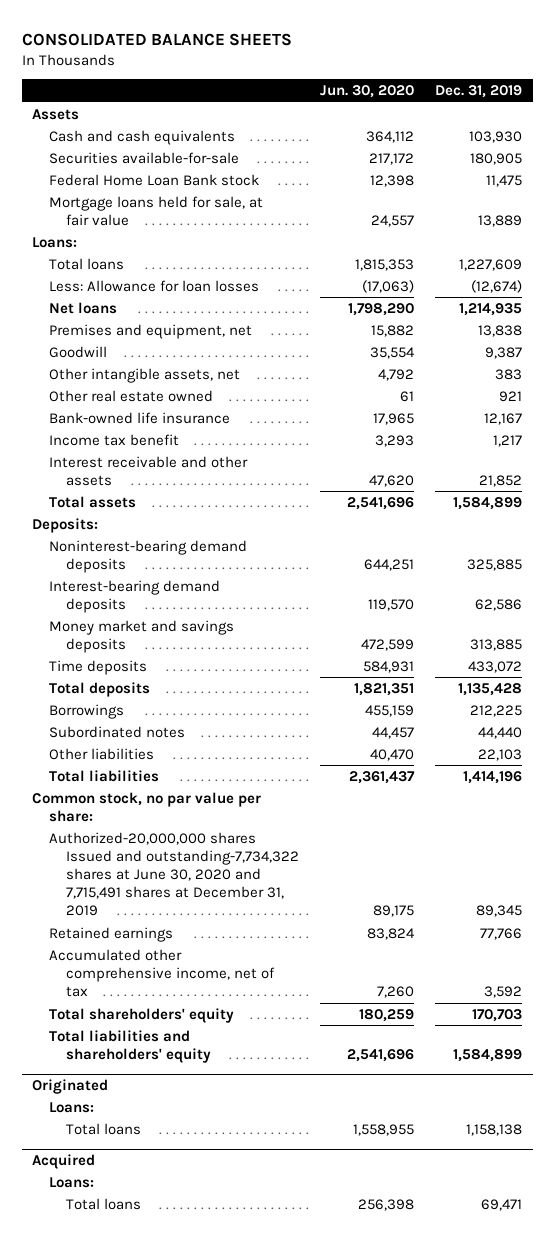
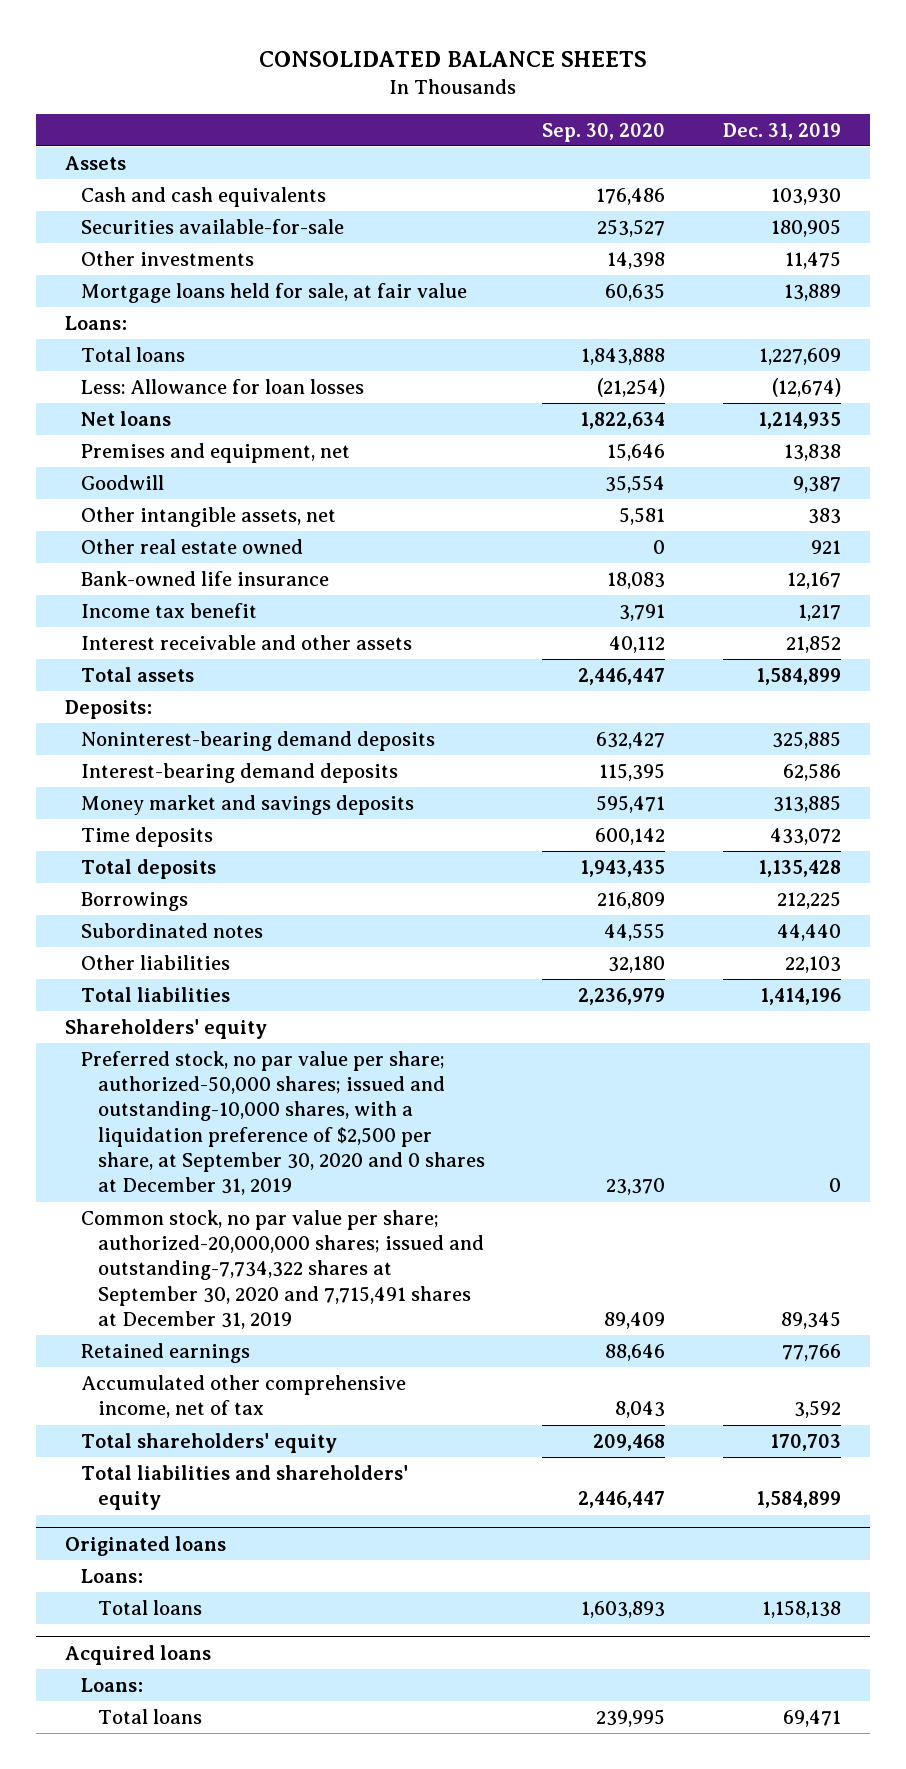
[319,85,414,99] Jun. 30, 2020 -> none
none -> [542,122,666,142] Sep. 30, 2020
[48,173,259,186] Federal Home Loan Bank stock -> [81,251,255,267] Other investments
[32,791,262,822] Common stock, no par value per share: -> none
none -> [65,1019,268,1040] Shareholders' equity
none -> [81,1051,485,1196] Preferred stock, no par value per share; authorized-50,000 shares; issued and outstanding-10,000 shares, with a liquidation preference of $2,500 per share, at September 30, 2020 and 0 shares at December 31, 2019
[48,831,299,917] Authorized-20,000,000 shares Issued and outstanding-7,734,322 shares at June 30, 2020 and 7,715,491 shares at December 31, 2019 -> [81,1210,484,1329] Common stock, no par value per share; authorized-20,000,000 shares; issued and outstanding-7,734,322 shares at September 30, 2020 and 7,715,491 shares at December 31, 2019
[32,1078,109,1094] Originated -> [65,1535,227,1556] Originated loans
[32,1153,96,1169] Acquired -> [65,1644,212,1665] Acquired loans

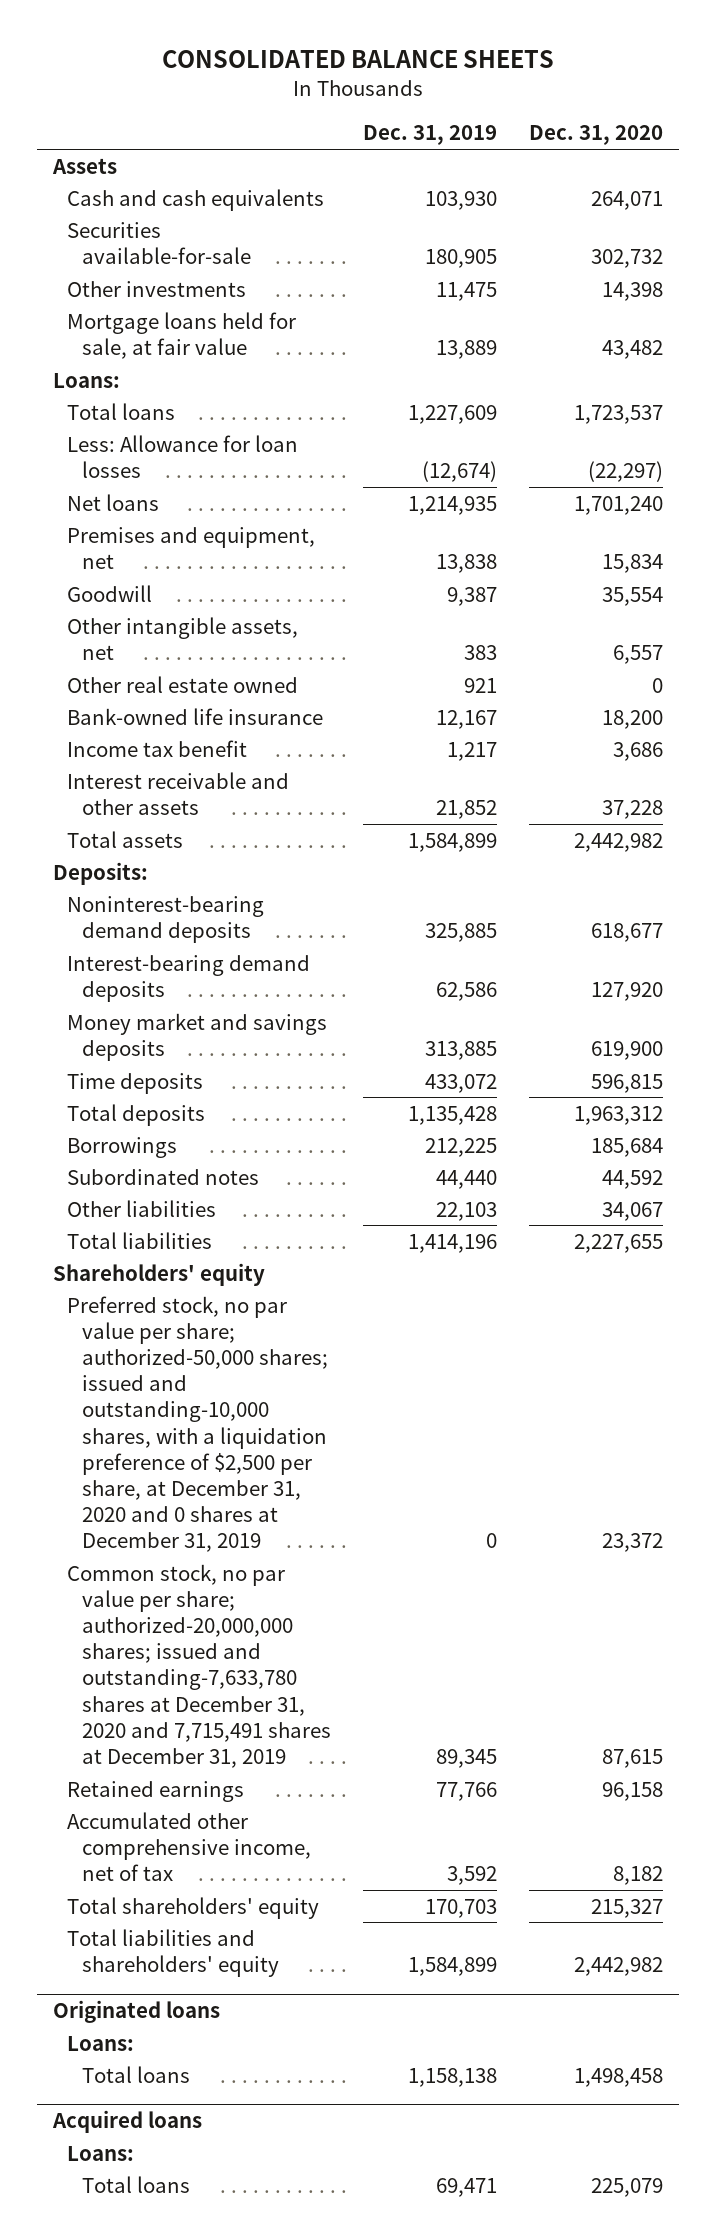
[542,122,666,142] Sep. 30, 2020 -> none
none -> [529,125,664,146] Dec. 31, 2020
[81,1051,485,1196] Preferred stock, no par value per share; authorized-50,000 shares; issued and outstanding-10,000 shares, with a liquidation preference of $2,500 per share, at September 30, 2020 and 0 shares at December 31, 2019 -> [67,1295,328,1553] Preferred stock, no par value per share; authorized-50,000 shares; issued and outstanding-10,000 shares, with a liquidation preference of $2,500 per share, at December 31, 2020 and 0 shares at December 31, 2019
[81,1210,484,1329] Common stock, no par value per share; authorized-20,000,000 shares; issued and outstanding-7,734,322 shares at September 30, 2020 and 7,715,491 shares at December 31, 2019 -> [67,1563,331,1769] Common stock, no par value per share; authorized-20,000,000 shares; issued and outstanding-7,633,780 shares at December 31, 2020 and 7,715,491 shares at December 31, 2019

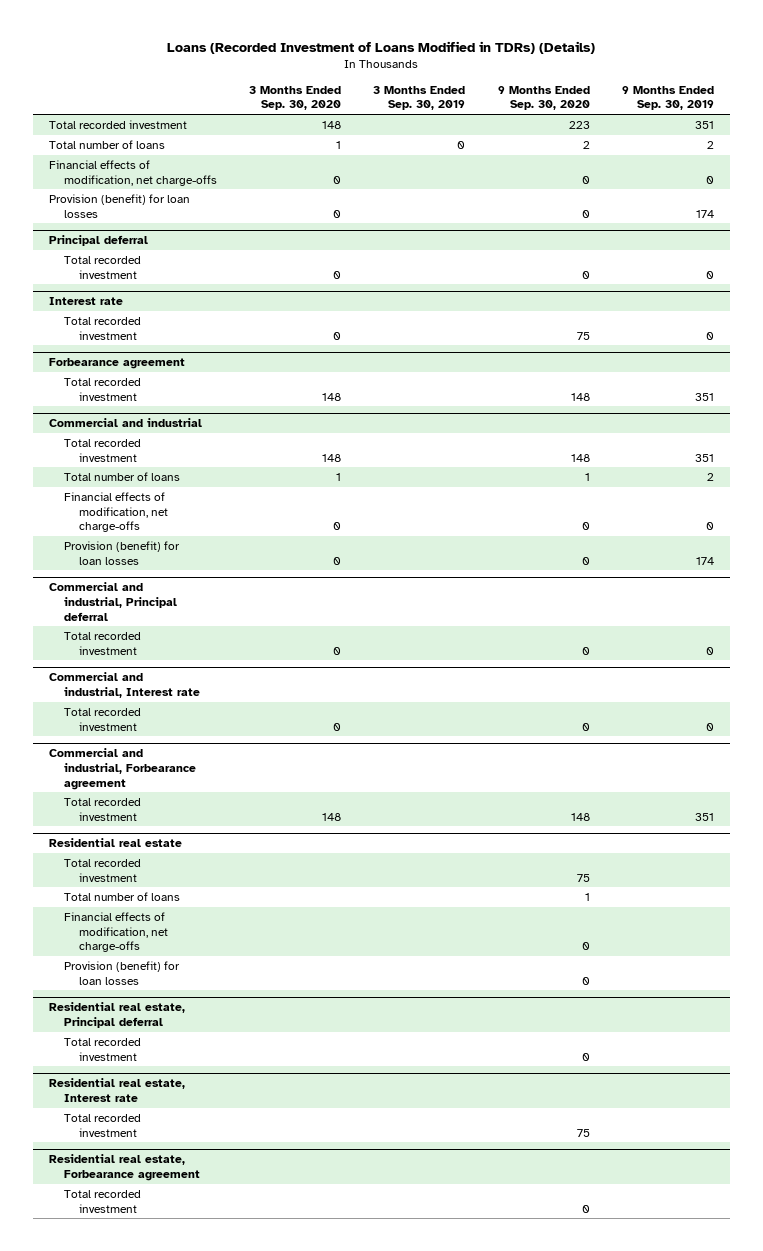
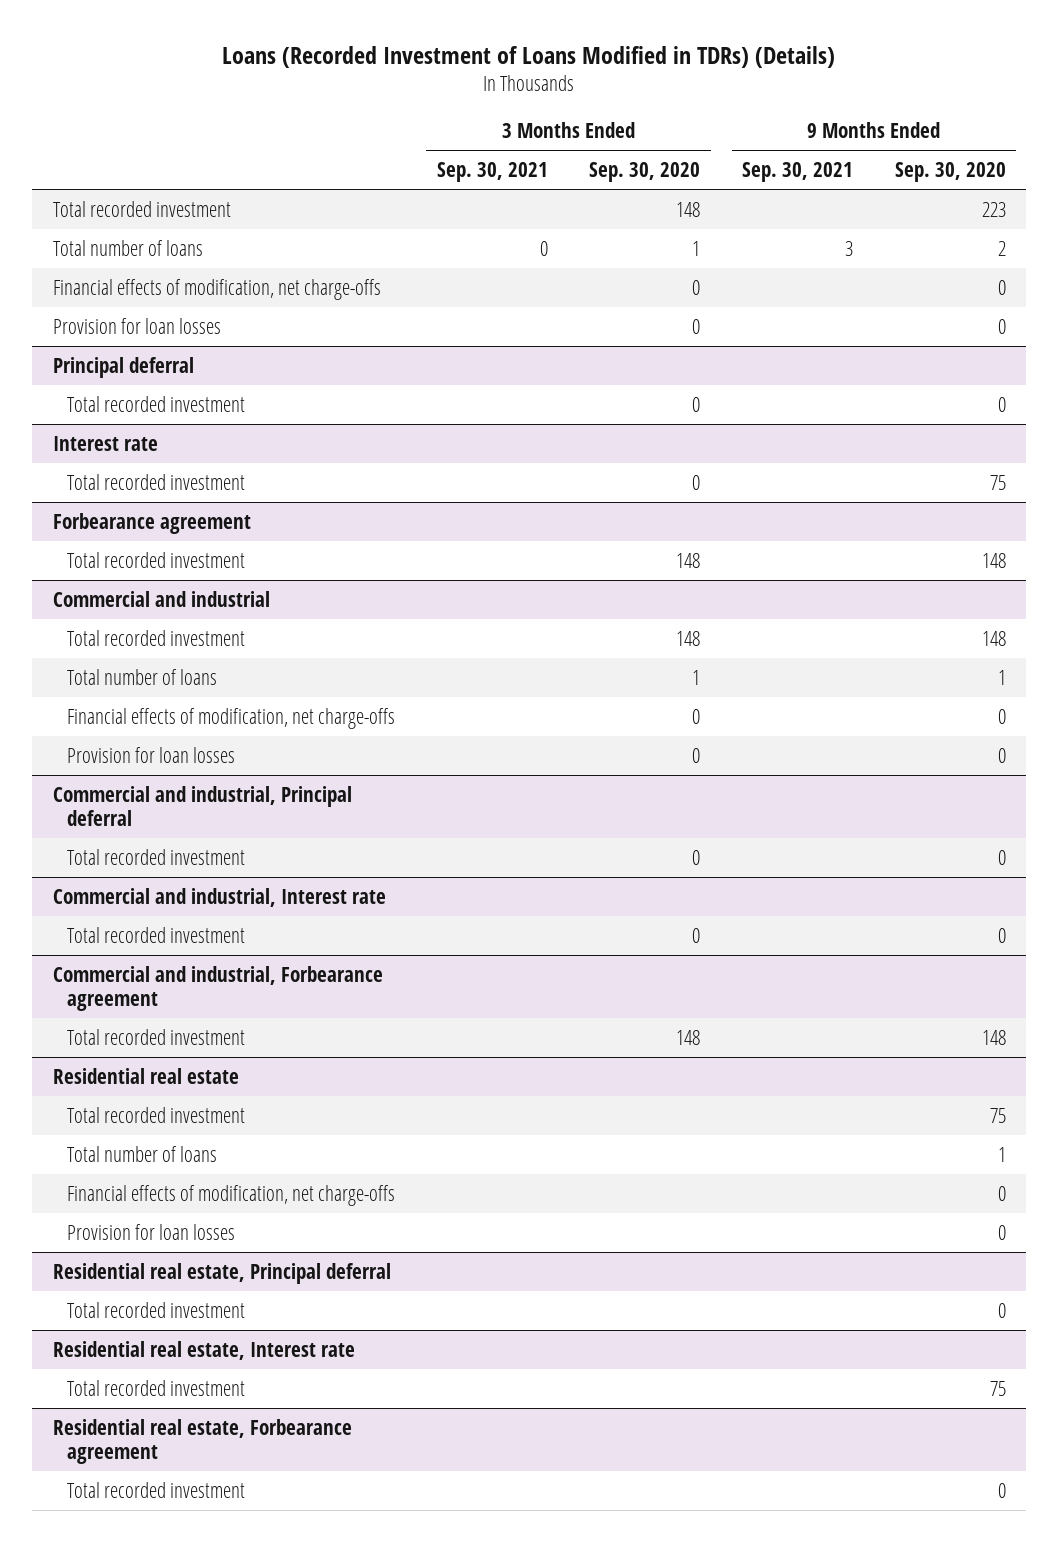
[373,85,466,111] 3 Months Ended Sep. 30, 2019 -> none
[621,85,714,111] 9 Months Ended Sep. 30, 2019 -> none
none -> [436,161,548,182] Sep. 30, 2021
none -> [742,161,854,182] Sep. 30, 2021
[48,193,190,218] Provision (benefit) for loan losses -> [52,317,221,334] Provision for loan losses
[64,540,181,565] Provision (benefit) for loan losses -> [67,746,236,763] Provision for loan losses
[64,960,181,985] Provision (benefit) for loan losses -> [67,1223,236,1240] Provision for loan losses

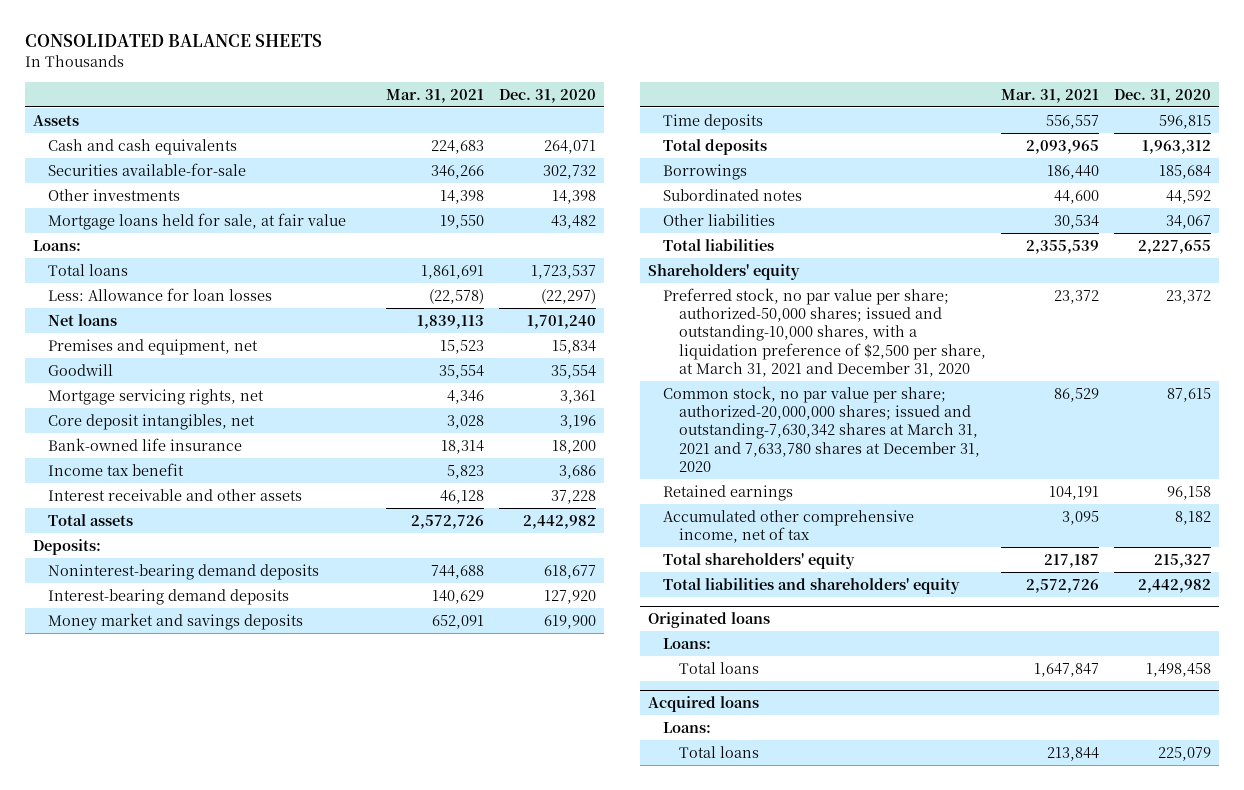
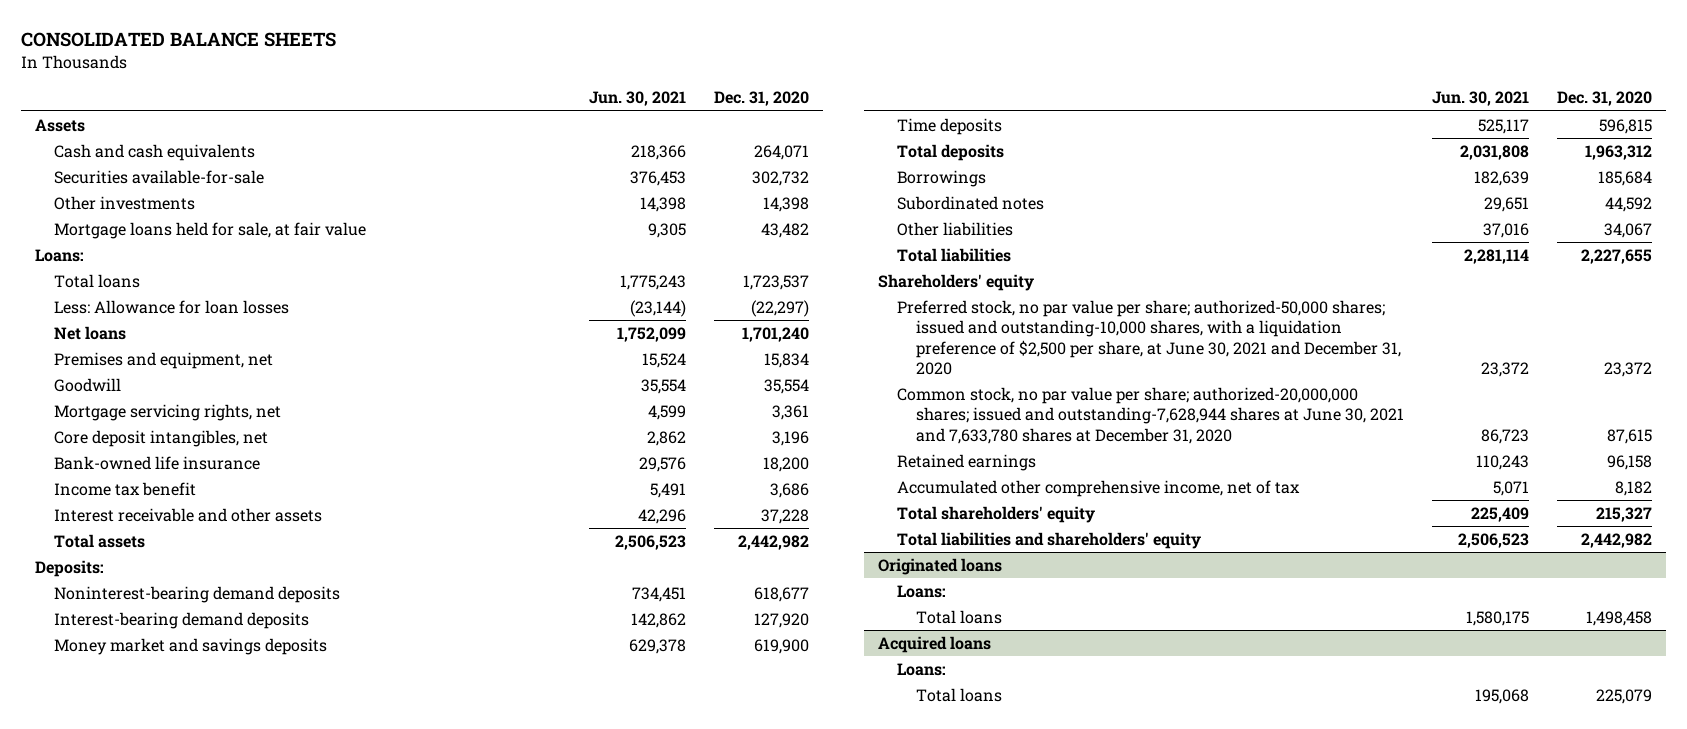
[385,88,484,103] Mar. 31, 2021 -> none
none -> [589,91,687,107] Jun. 30, 2021
[663,287,986,377] Preferred stock, no par value per share; authorized-50,000 shares; issued and outstanding-10,000 shares, with a liquidation preference of $2,500 per share, at March 31, 2021 and December 31, 2020 -> [896,300,1401,375] Preferred stock, no par value per share; authorized-50,000 shares; issued and outstanding-10,000 shares, with a liquidation preference of $2,500 per share, at June 30, 2021 and December 31, 2020
[663,385,980,472] Common stock, no par value per share; authorized-20,000,000 shares; issued and outstanding-7,630,342 shares at March 31, 2021 and 7,633,780 shares at December 31, 2020 -> [896,387,1404,444] Common stock, no par value per share; authorized-20,000,000 shares; issued and outstanding-7,628,944 shares at June 30, 2021 and 7,633,780 shares at December 31, 2020

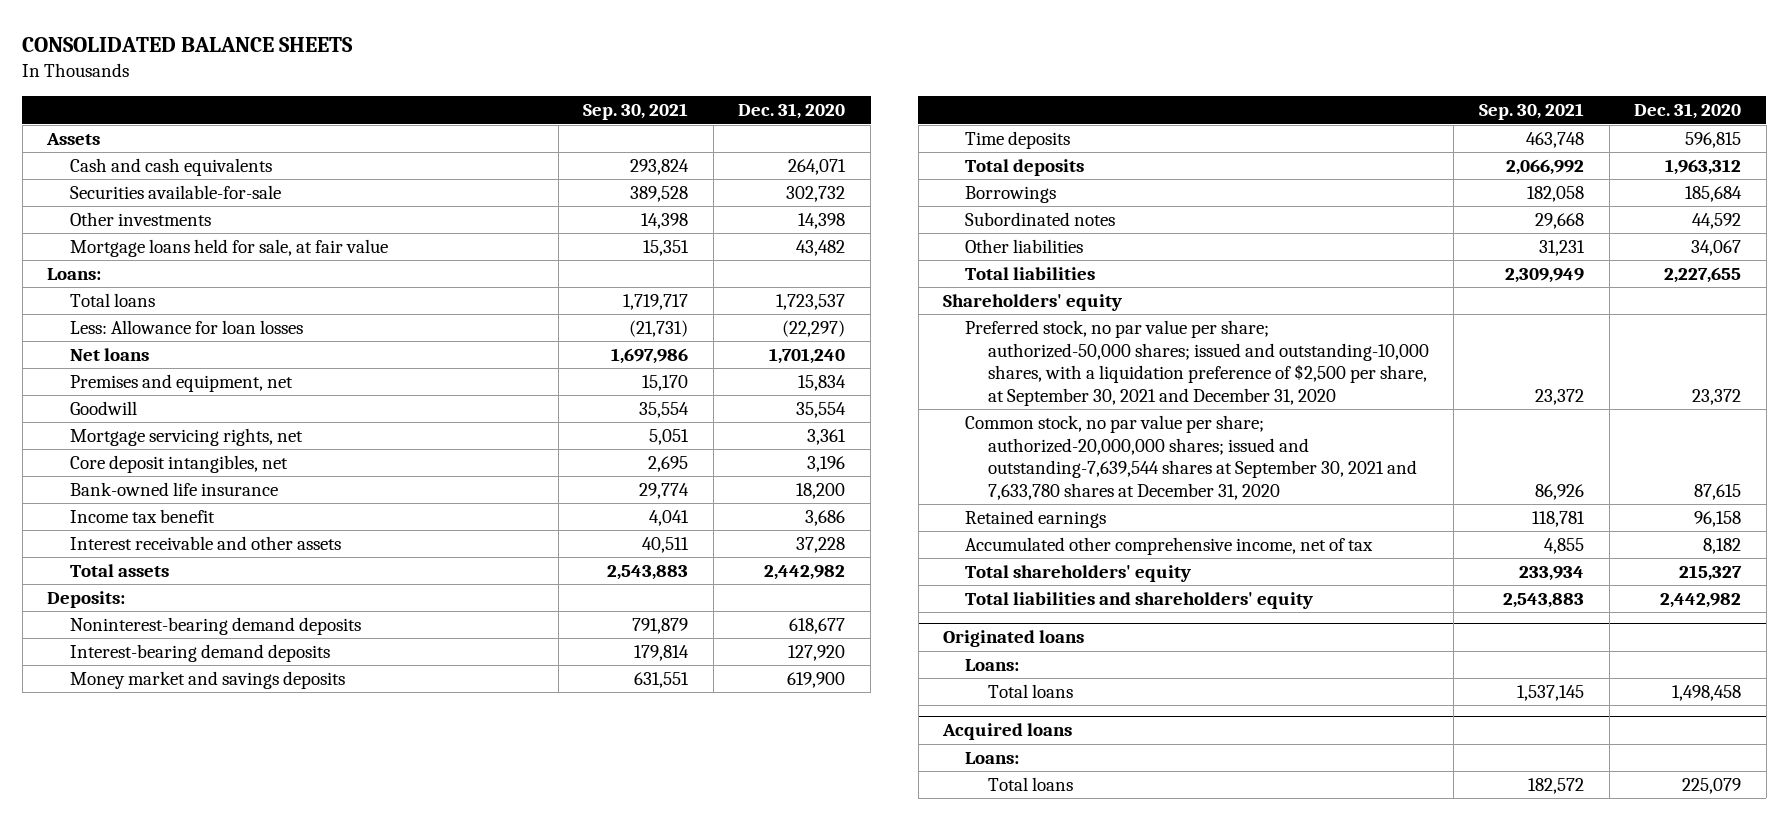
[589,91,687,107] Jun. 30, 2021 -> none
none -> [583,103,689,121] Sep. 30, 2021
[896,300,1401,375] Preferred stock, no par value per share; authorized-50,000 shares; issued and outstanding-10,000 shares, with a liquidation preference of $2,500 per share, at June 30, 2021 and December 31, 2020 -> [965,320,1429,406] Preferred stock, no par value per share; authorized-50,000 shares; issued and outstanding-10,000 shares, with a liquidation preference of $2,500 per share, at September 30, 2021 and December 31, 2020
[896,387,1404,444] Common stock, no par value per share; authorized-20,000,000 shares; issued and outstanding-7,628,944 shares at June 30, 2021 and 7,633,780 shares at December 31, 2020 -> [965,415,1417,500] Common stock, no par value per share; authorized-20,000,000 shares; issued and outstanding-7,639,544 shares at September 30, 2021 and 7,633,780 shares at December 31, 2020

